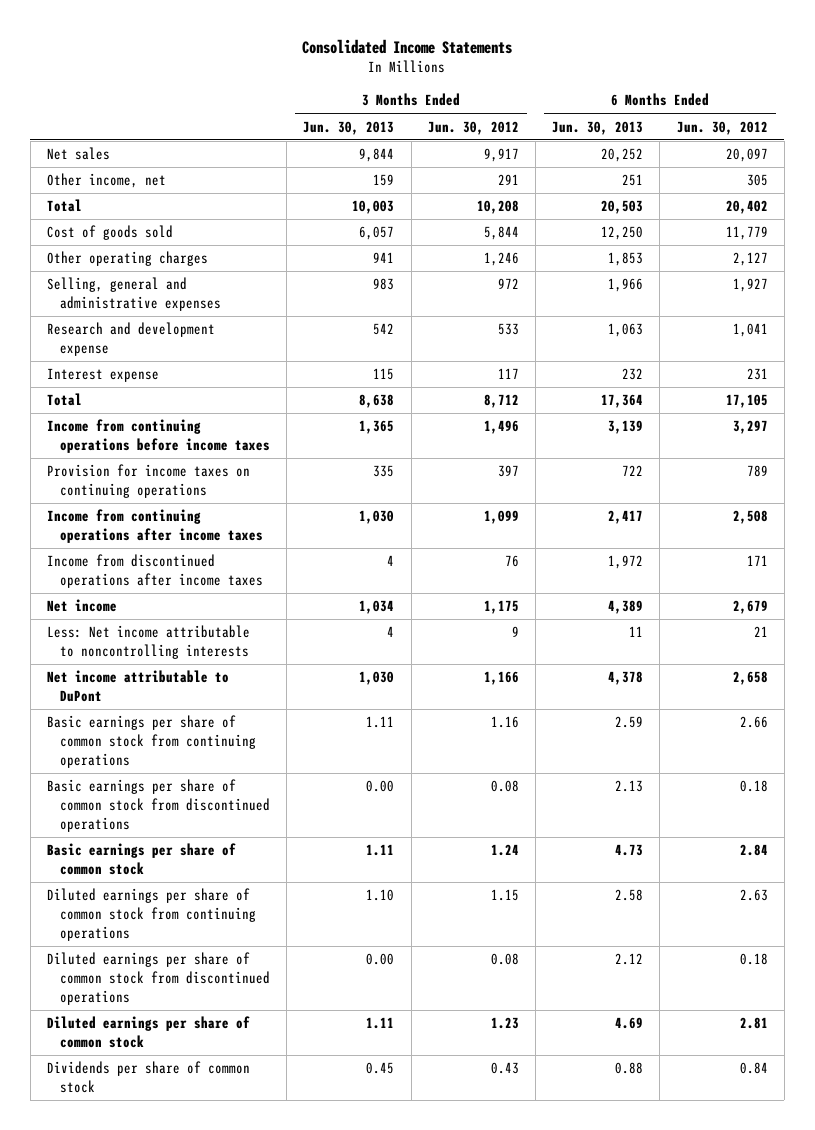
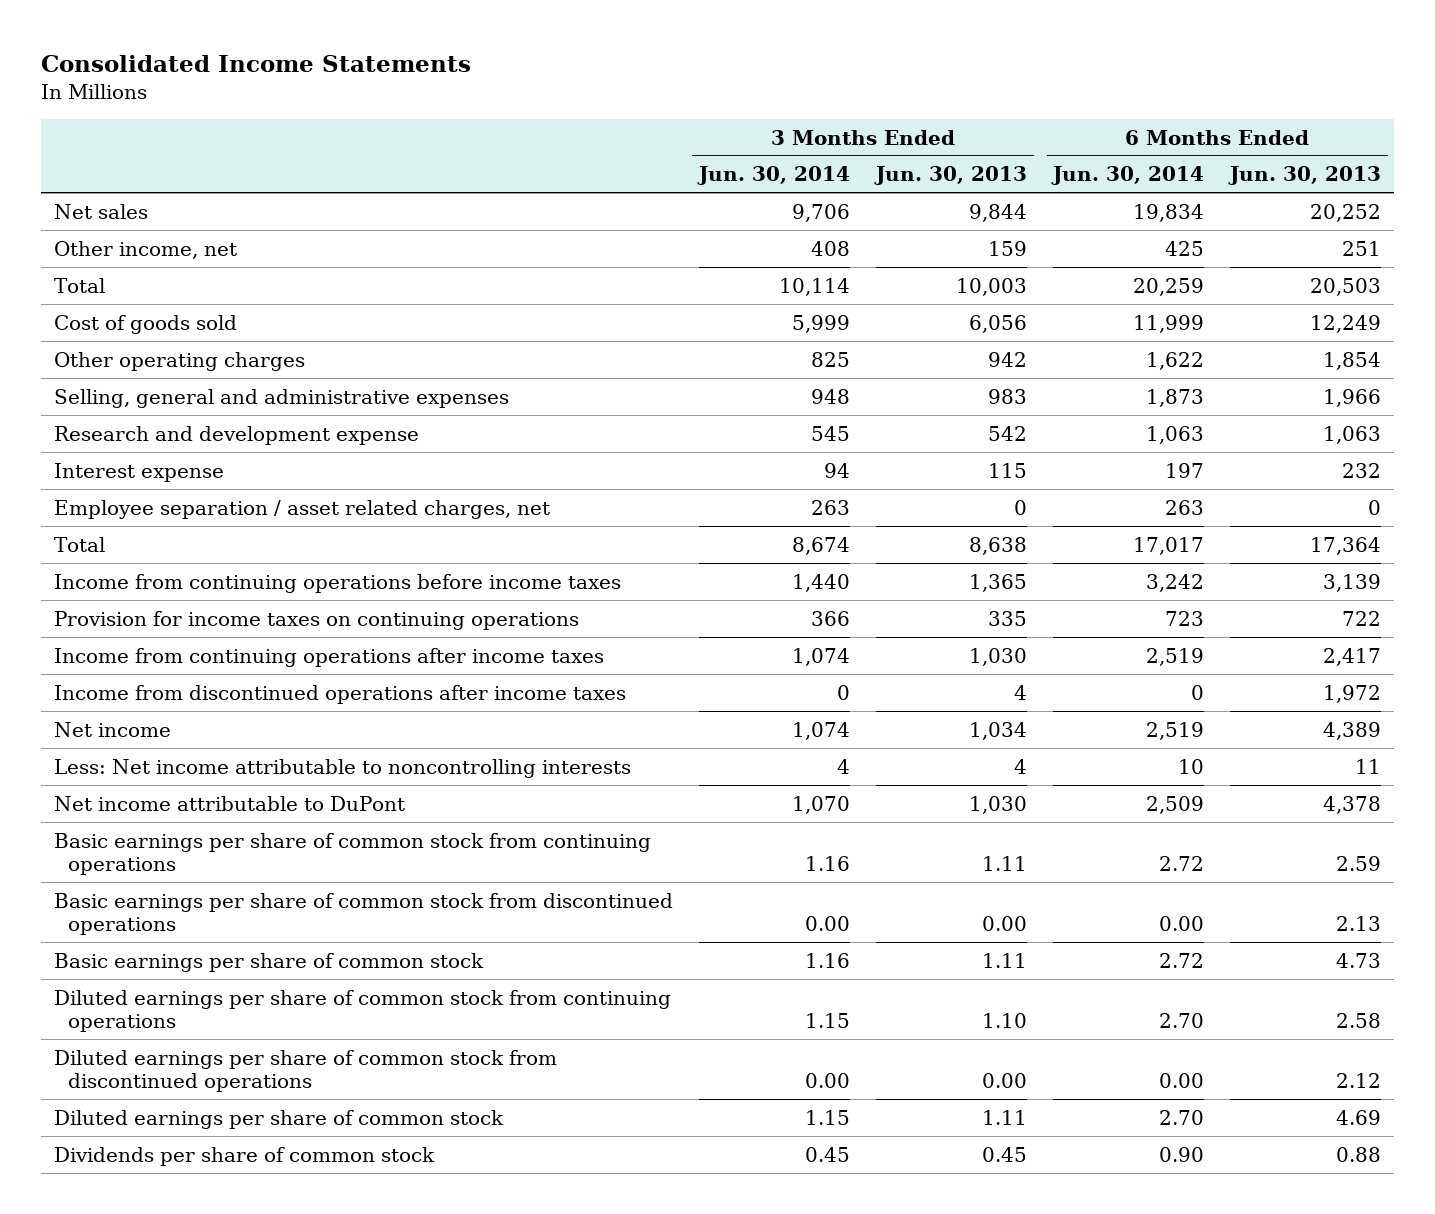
[427,120,519,135] Jun. 30, 2012 -> none
[676,120,768,135] Jun. 30, 2012 -> none
none -> [696,166,850,186] Jun. 30, 2014
none -> [1051,166,1205,186] Jun. 30, 2014
[359,226,395,241] 6,057 -> [969,314,1028,333] 6,056
[601,226,644,241] 12,250 -> [1310,314,1382,333] 12,249
[373,252,395,264] 941 -> [988,351,1028,367] 942
[608,252,644,267] 1,853 -> [1323,351,1382,370] 1,854
none -> [53,499,550,519] Employee separation / asset related charges, net

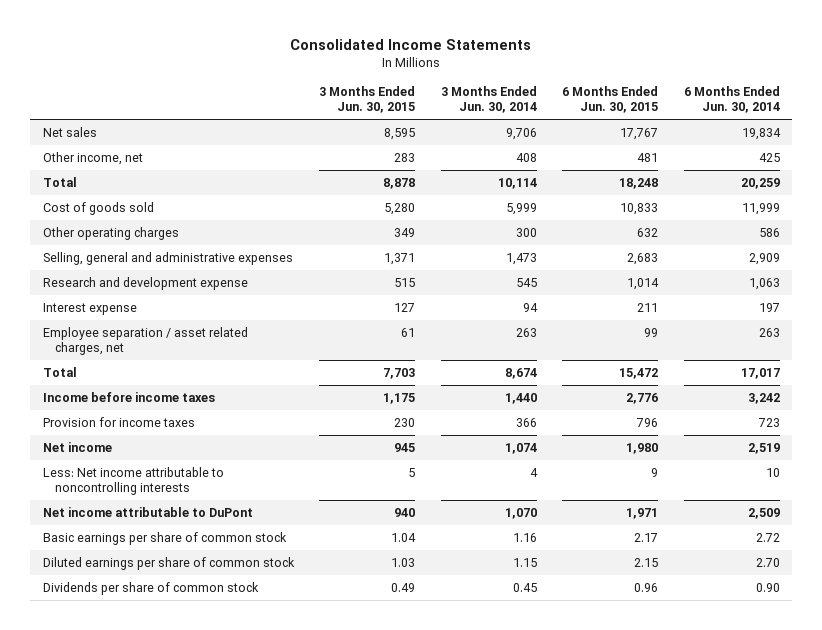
[874,166,1028,186] Jun. 30, 2013 -> none
[1228,166,1382,186] Jun. 30, 2013 -> none
none -> [319,86,416,114] 3 Months Ended Jun. 30, 2015
none -> [562,86,659,114] 6 Months Ended Jun. 30, 2015
[810,351,850,367] 825 -> [515,227,537,237] 300
[1146,351,1205,370] 1,622 -> [758,227,780,237] 586
[810,388,850,404] 948 -> [505,252,537,265] 1,473
[1146,388,1205,407] 1,873 -> [748,252,780,265] 2,909
[53,647,604,667] Income from continuing operations after income taxes -> none
[53,684,626,704] Income from discontinued operations after income taxes -> none
[53,573,621,593] Income from continuing operations before income taxes -> [42,391,215,402] Income before income taxes
[53,610,579,630] Provision for income taxes on continuing operations -> [42,416,195,427] Provision for income taxes
[53,832,651,875] Basic earnings per share of common stock from continuing operations -> none
[53,892,673,935] Basic earnings per share of common stock from discontinued operations -> none
[53,989,671,1032] Diluted earnings per share of common stock from continuing operations -> none
[53,1049,557,1092] Diluted earnings per share of common stock from discontinued operations -> none

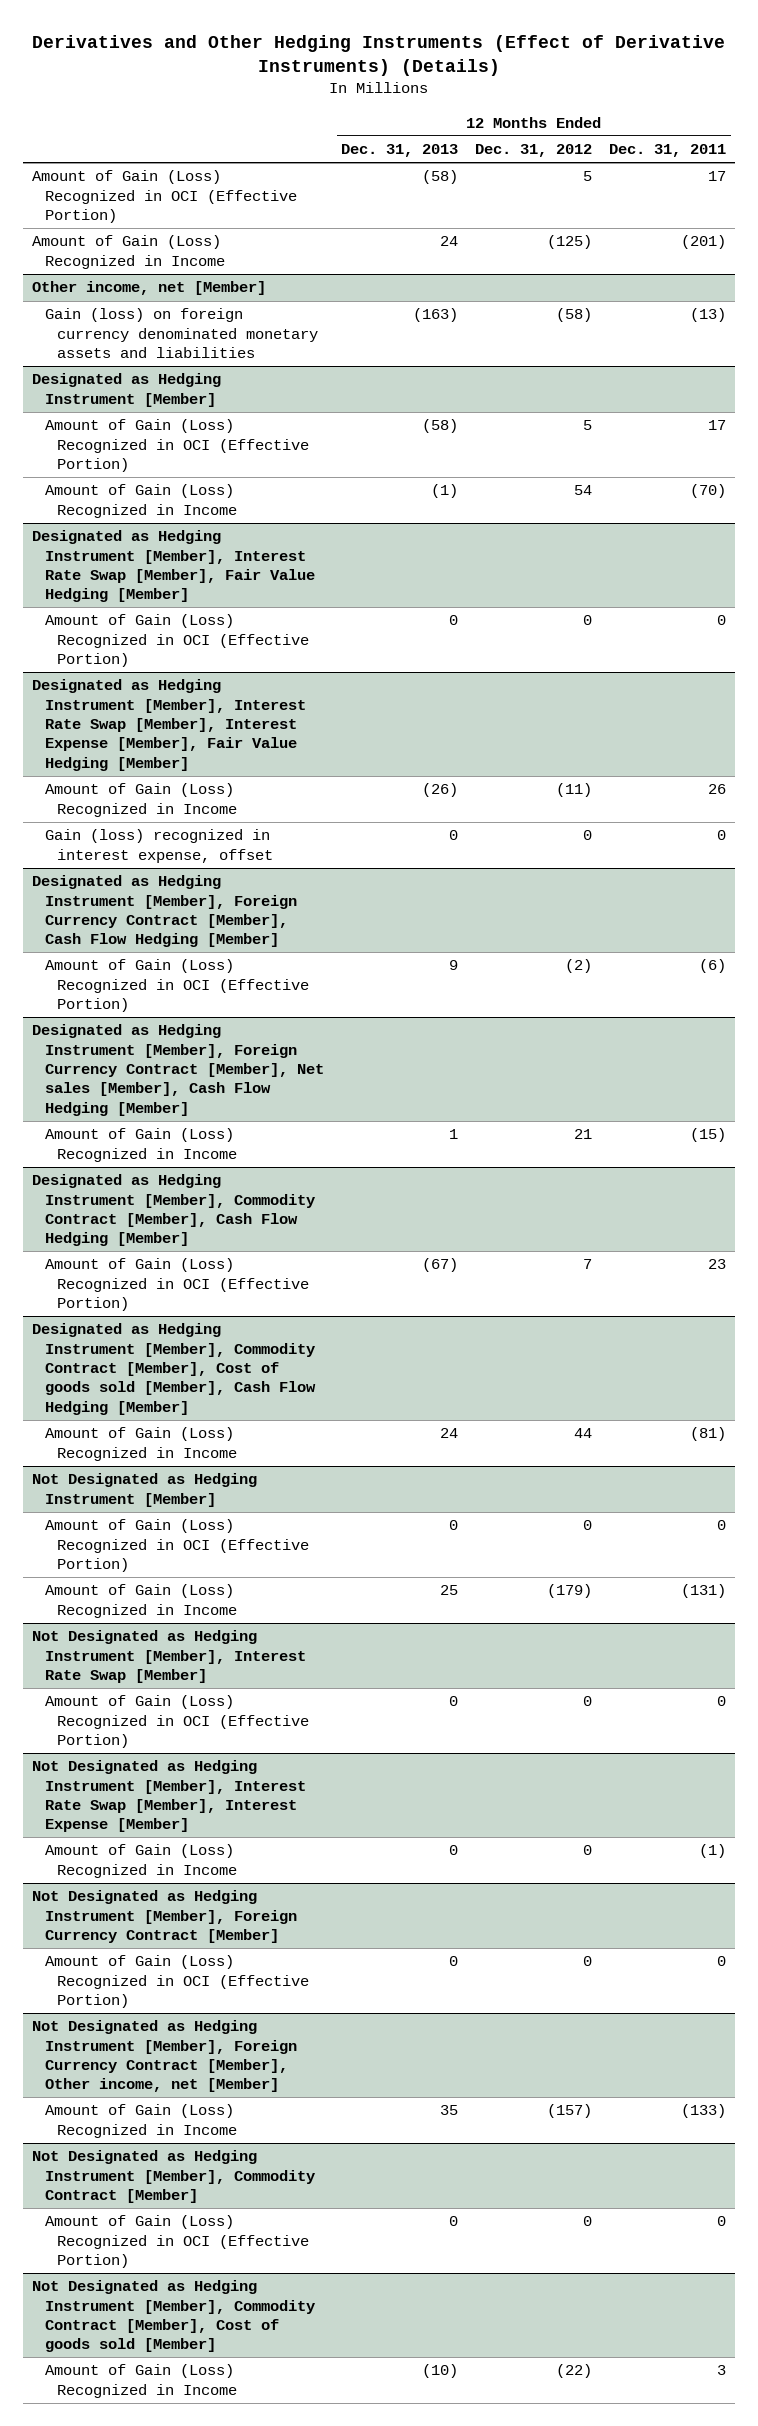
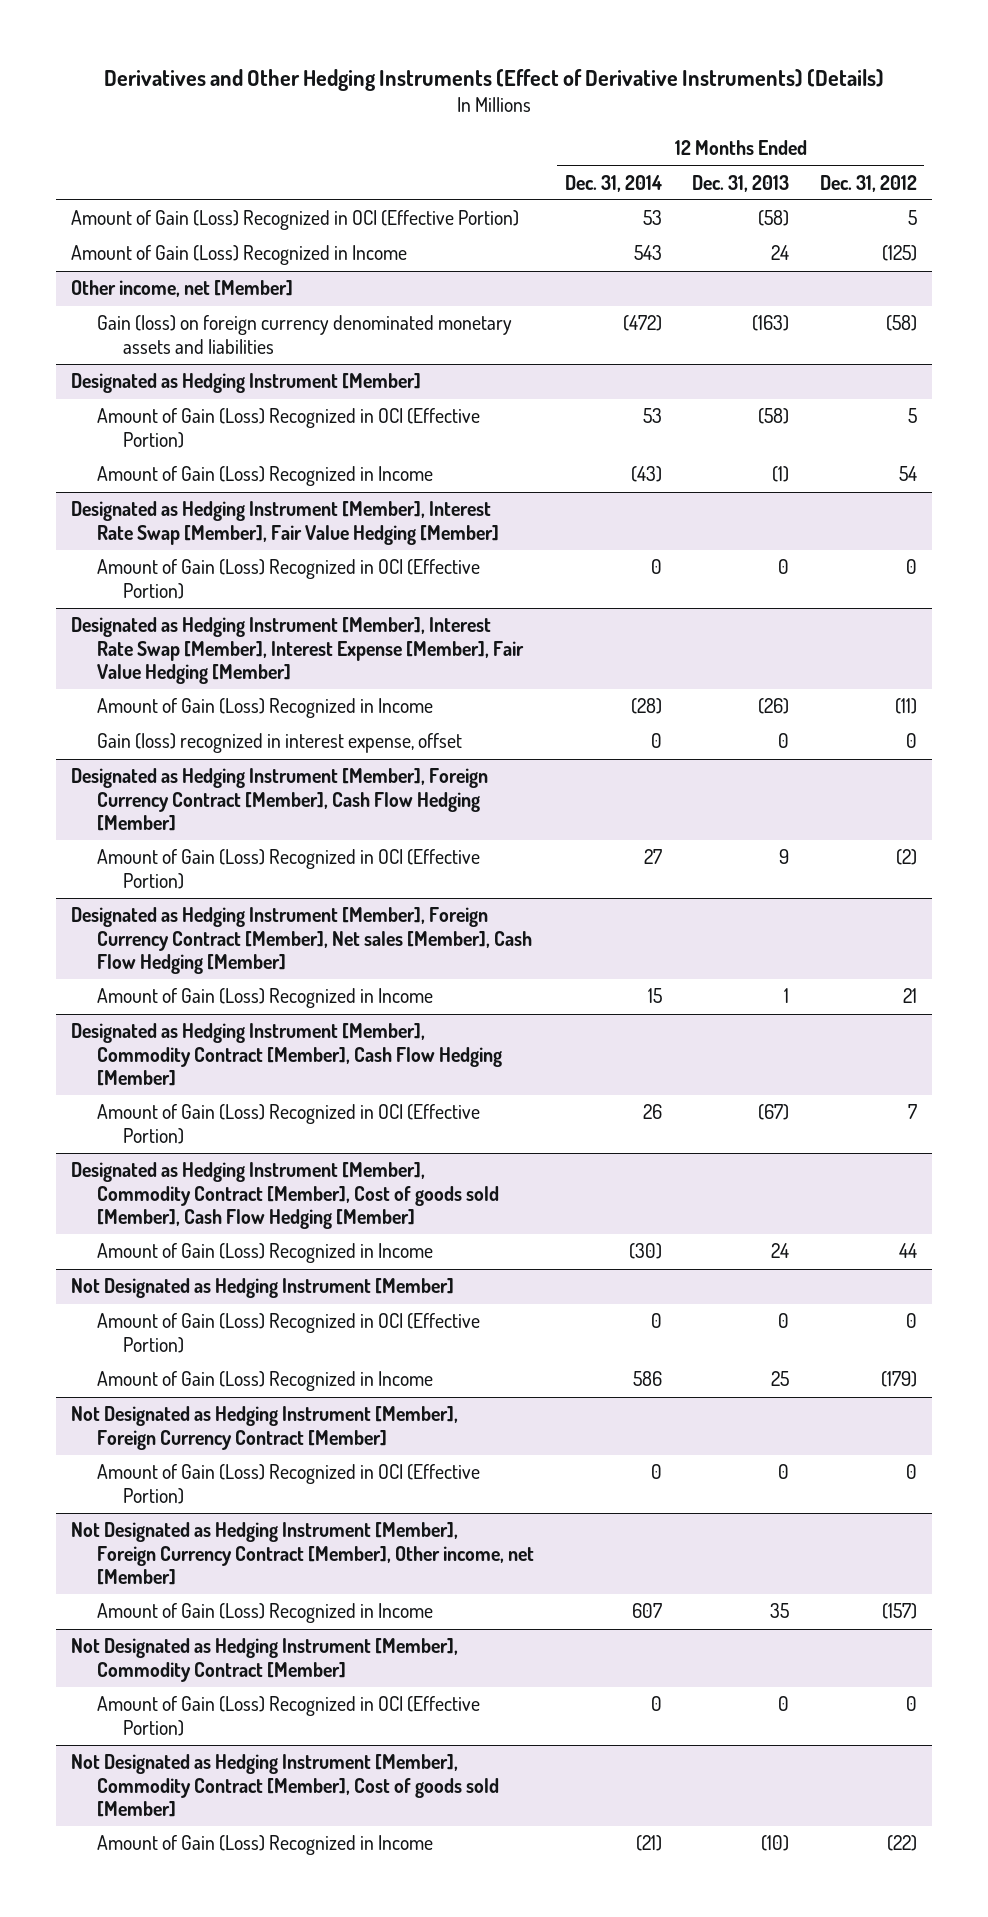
[609,144,727,158] Dec. 31, 2011 -> none
none -> [564,174,662,192] Dec. 31, 2014
[31,1630,306,1684] Not Designated as Hedging Instrument [Member], Interest Rate Swap [Member] -> none
[44,1695,310,1749] Amount of Gain (Loss) Recognized in OCI (Effective Portion) -> none
[31,1760,306,1833] Not Designated as Hedging Instrument [Member], Interest Rate Swap [Member], Interest Expense [Member] -> none
[44,1844,238,1878] Amount of Gain (Loss) Recognized in Income -> none

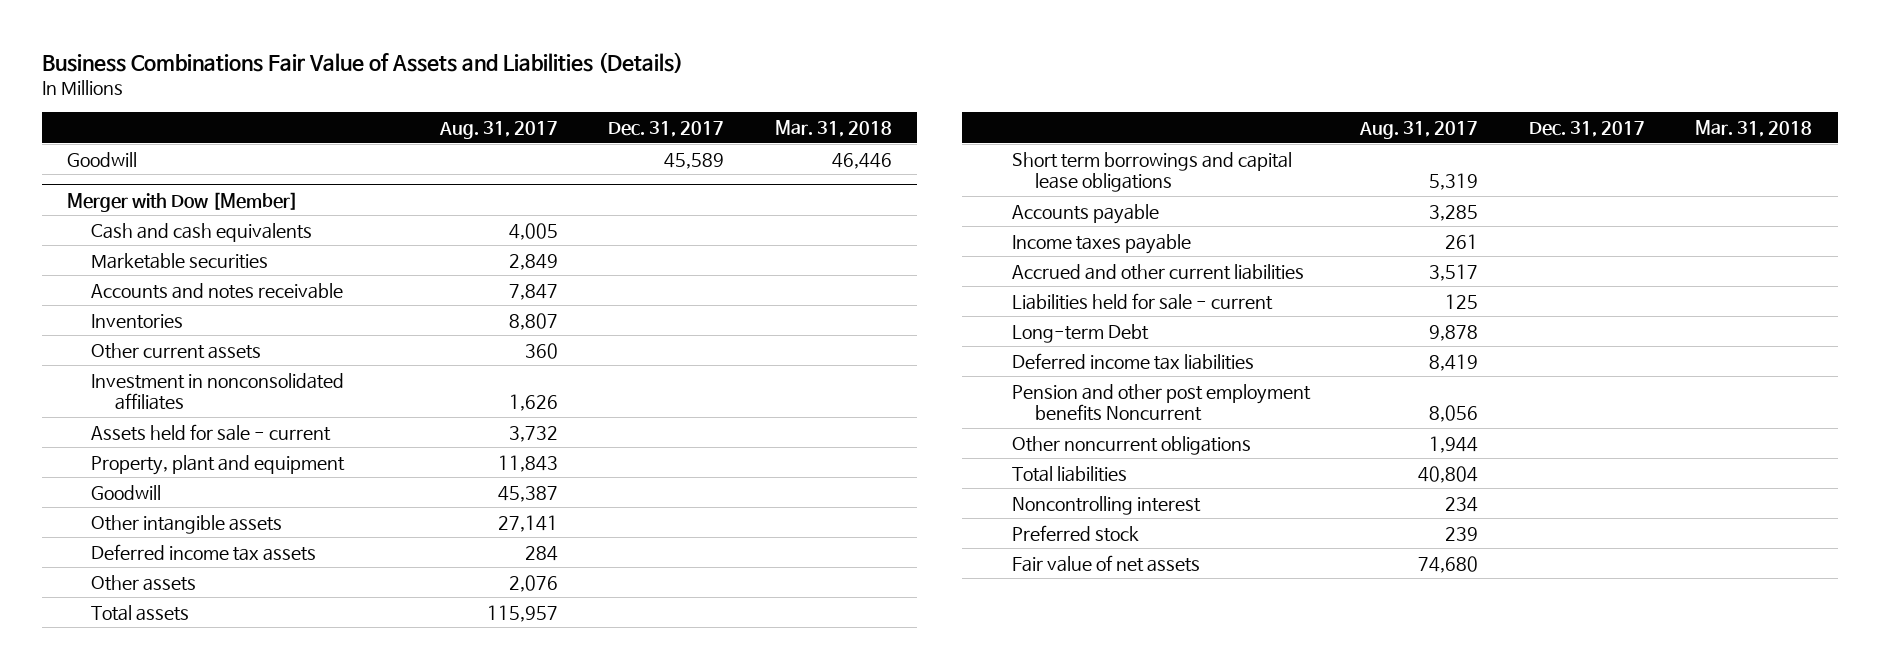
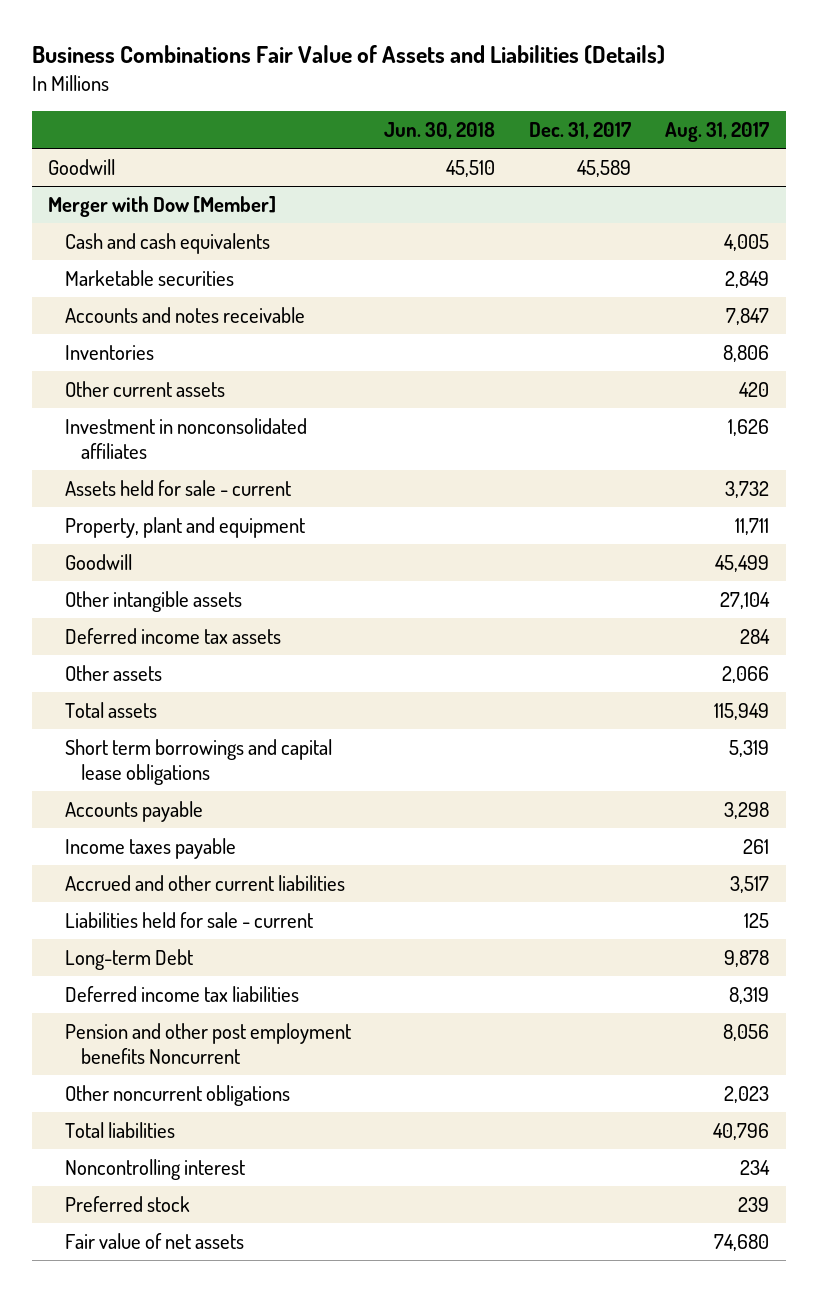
[775,120,893,138] Mar. 31, 2018 -> none
none -> [384,121,496,139] Jun. 30, 2018
[508,312,558,330] 8,807 -> [722,344,769,362] 8,806
[524,342,558,359] 360 -> [738,381,769,397] 420
[497,454,558,472] 11,843 -> [734,517,769,535] 11,711
[497,485,558,502] 45,387 -> [714,554,769,572] 45,499
[497,514,558,532] 27,141 -> [719,591,770,609] 27,104
[508,574,558,592] 2,076 -> [721,665,769,683] 2,066
[486,604,558,622] 115,957 -> [713,702,769,720] 115,949
[1429,204,1479,221] 3,285 -> [723,801,769,819] 3,298
[1429,353,1479,371] 8,419 -> [728,986,769,1004] 8,319
[1429,435,1479,453] 1,944 -> [723,1085,769,1103] 2,023
[1418,465,1479,483] 40,804 -> [712,1122,769,1140] 40,796

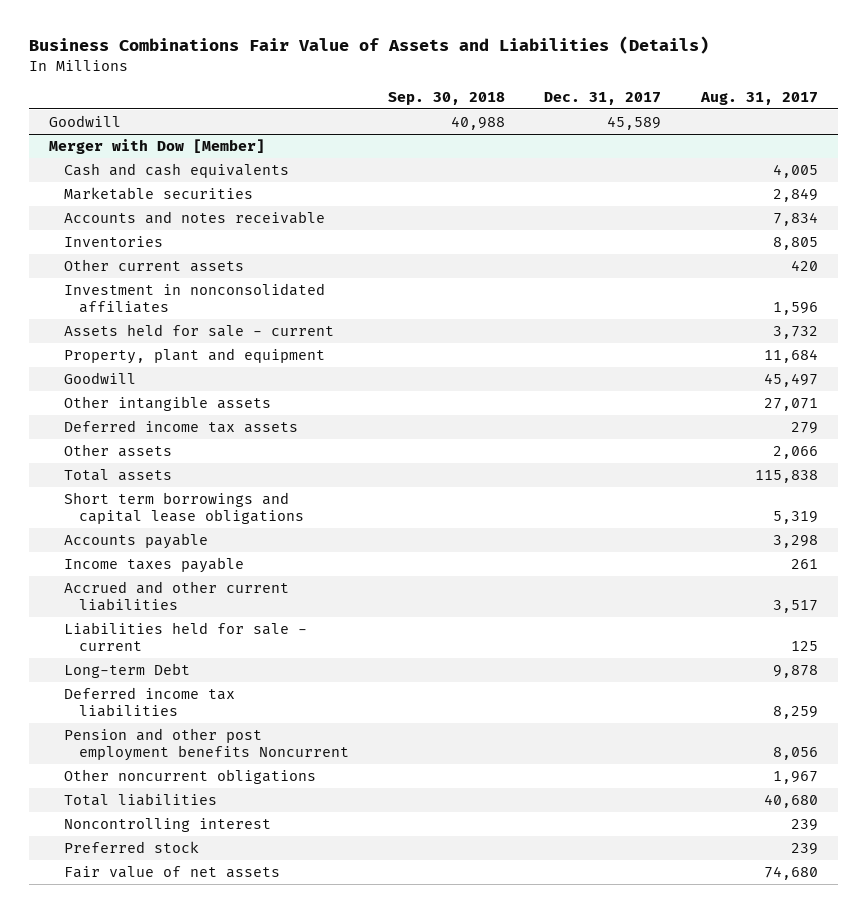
[384,121,496,139] Jun. 30, 2018 -> none
none -> [388,91,506,105] Sep. 30, 2018
[725,307,769,325] 7,847 -> [772,211,818,226] 7,834
[722,344,769,362] 8,806 -> [772,236,818,250] 8,805
[727,418,769,436] 1,626 -> [772,302,818,316] 1,596
[734,517,769,535] 11,711 -> [763,348,818,363] 11,684
[714,554,769,572] 45,499 -> [763,372,818,387] 45,497
[719,591,770,609] 27,104 -> [763,397,818,411] 27,071
[739,628,770,644] 284 -> [790,421,818,434] 279
[713,702,769,720] 115,949 -> [754,469,818,483] 115,838
[728,986,769,1004] 8,319 -> [772,706,818,720] 8,259
[723,1085,769,1103] 2,023 -> [772,770,818,784] 1,967
[712,1122,769,1140] 40,796 -> [763,793,818,808] 40,680
[739,1159,770,1175] 234 -> [790,818,818,831] 239

